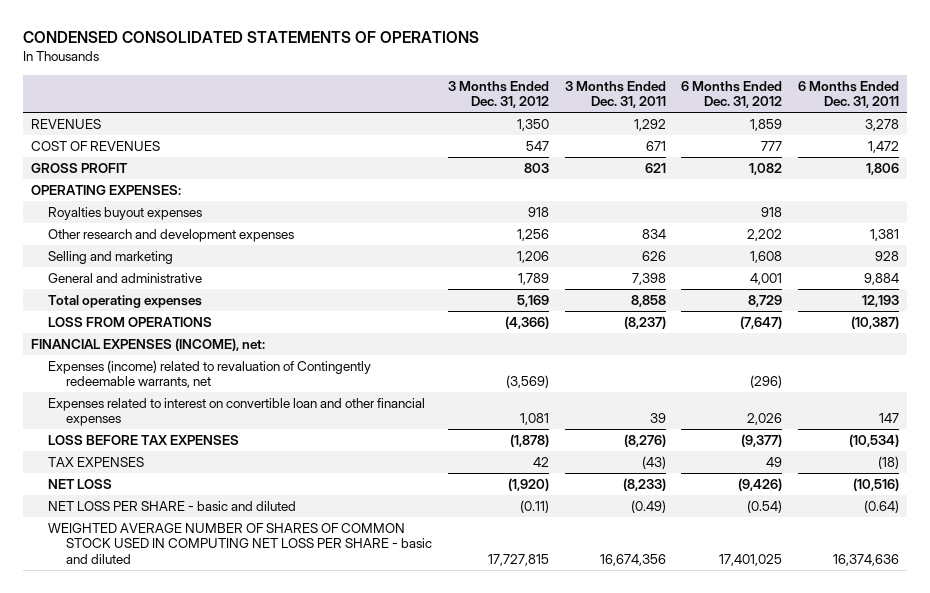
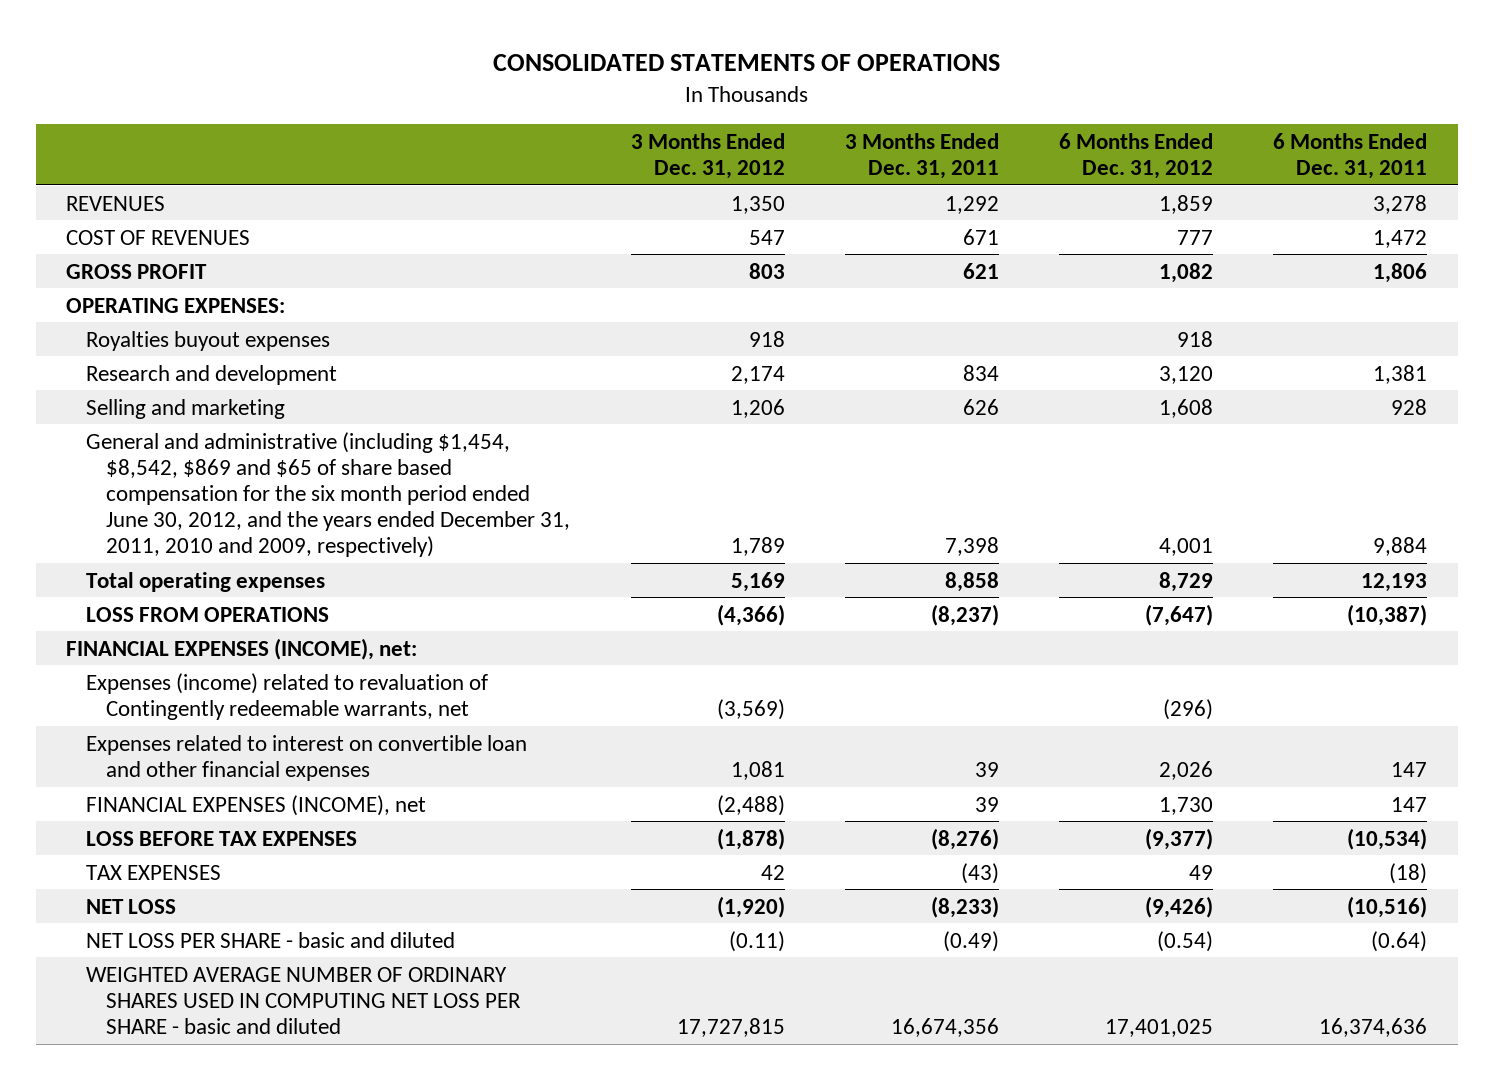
[22,31,479,44] CONDENSED CONSOLIDATED STATEMENTS OF OPERATIONS -> [492,54,1000,72] CONSOLIDATED STATEMENTS OF OPERATIONS
[48,228,295,242] Other research and development expenses -> [86,364,338,385] Research and development
[517,228,550,241] 1,256 -> [730,365,785,384] 2,174
[747,228,783,241] 2,202 -> [1159,365,1214,384] 3,120
[48,272,203,283] General and administrative -> [86,431,571,558] General and administrative (including $1,454, $8,542, $869 and $65 of share based compensation for the six month period ended June 30, 2012, and the years ended December 31, 2011, 2010 and 2009, respectively)
none -> [86,794,427,816] FINANCIAL EXPENSES (INCOME), net
[48,522,433,564] WEIGHTED AVERAGE NUMBER OF SHARES OF COMMON STOCK USED IN COMPUTING NET LOSS PER SHARE - basic and diluted -> [86,966,522,1034] WEIGHTED AVERAGE NUMBER OF ORDINARY SHARES USED IN COMPUTING NET LOSS PER SHARE - basic and diluted

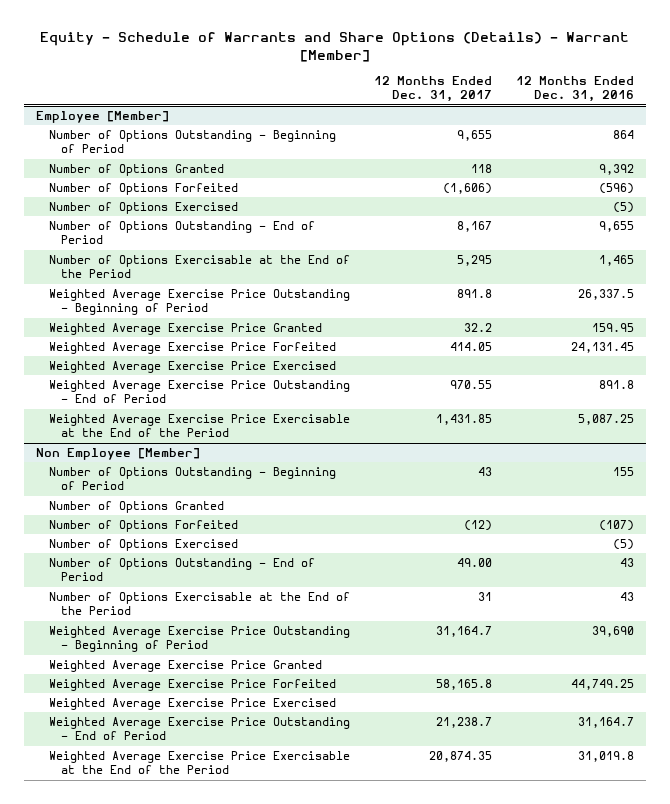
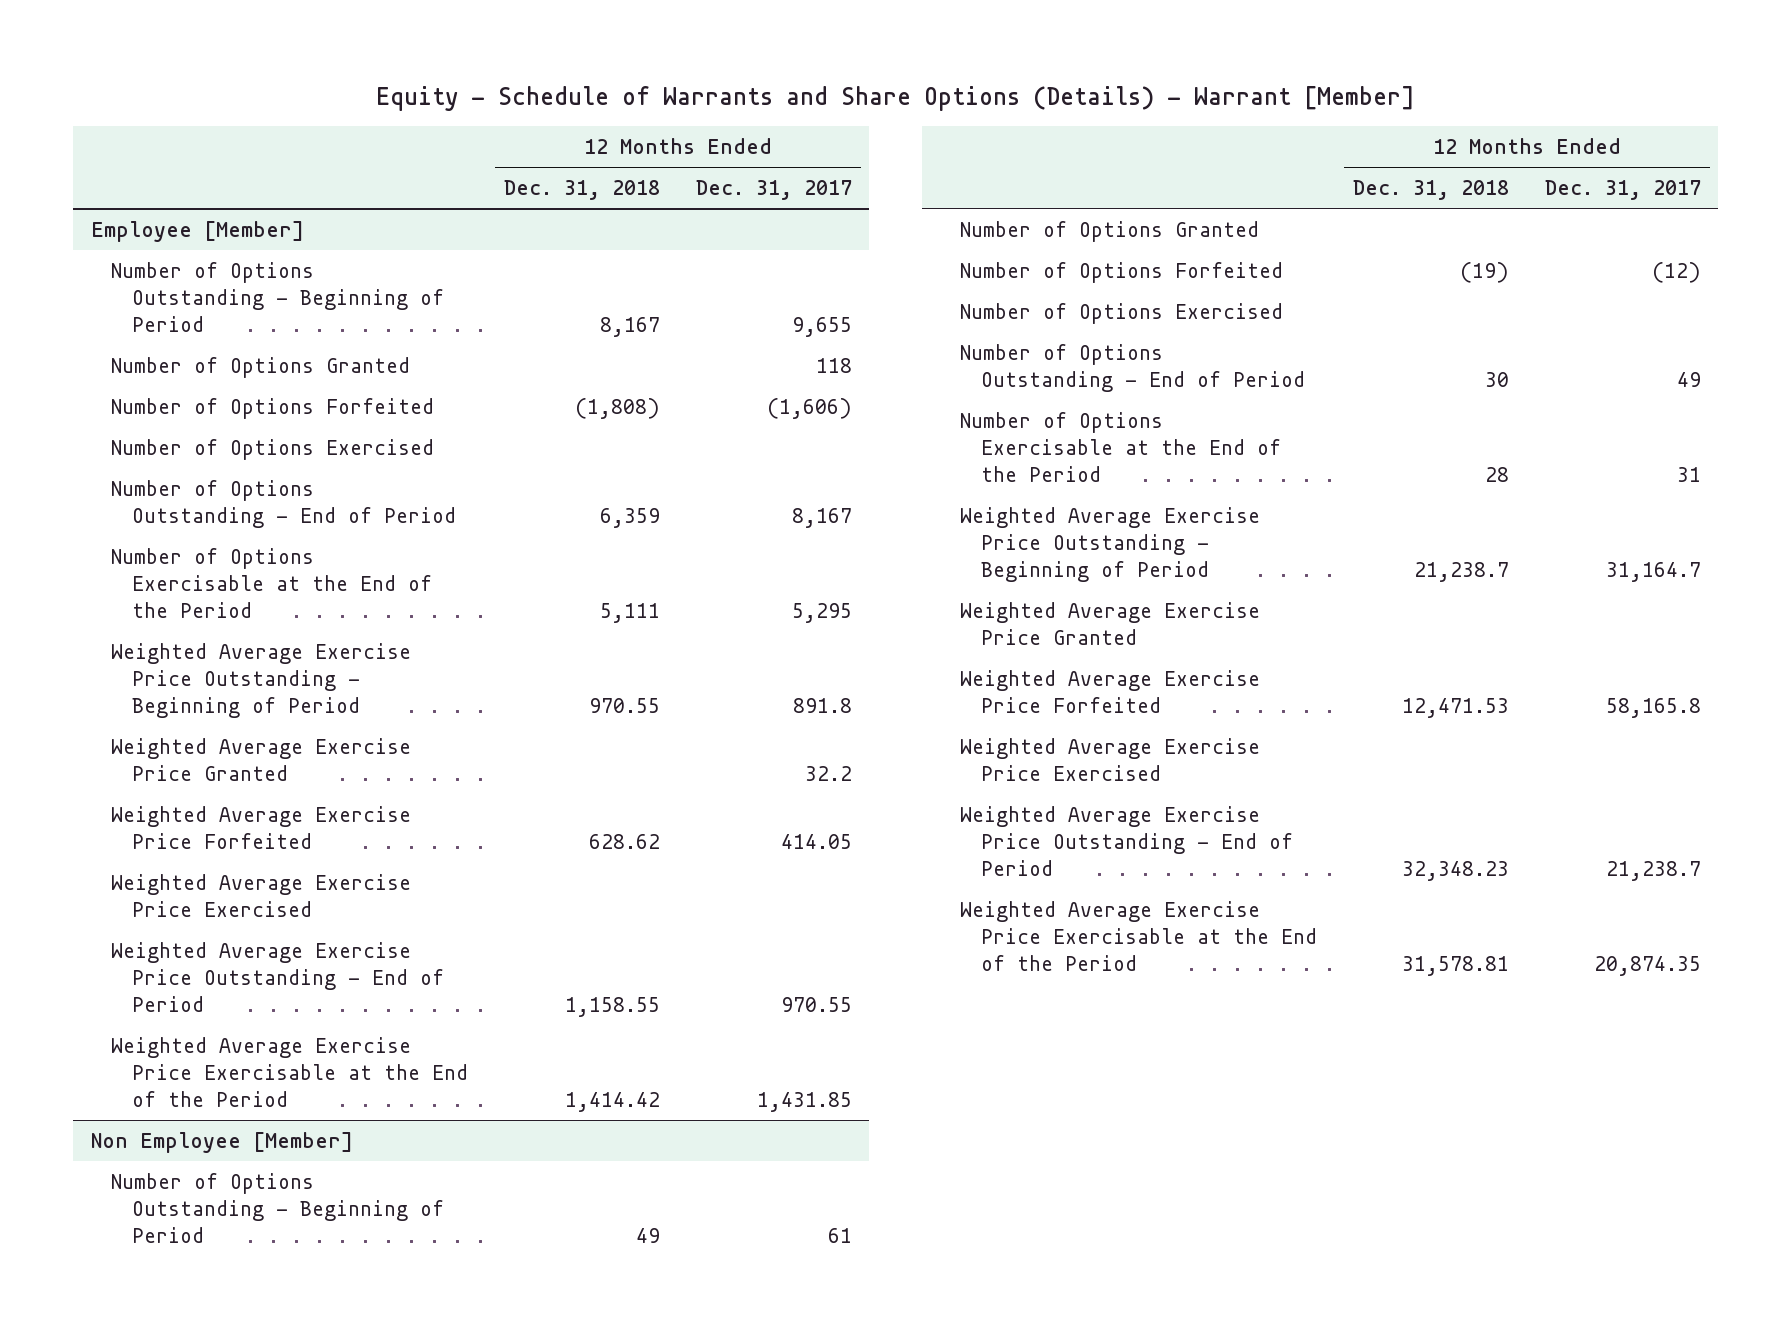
[515,75,634,103] 12 Months Ended Dec. 31, 2016 -> none
none -> [503,179,660,200] Dec. 31, 2018
[477,466,492,476] 43 -> [827,1227,852,1243] 61
[456,557,492,567] 49.00 -> [1676,371,1701,387] 49

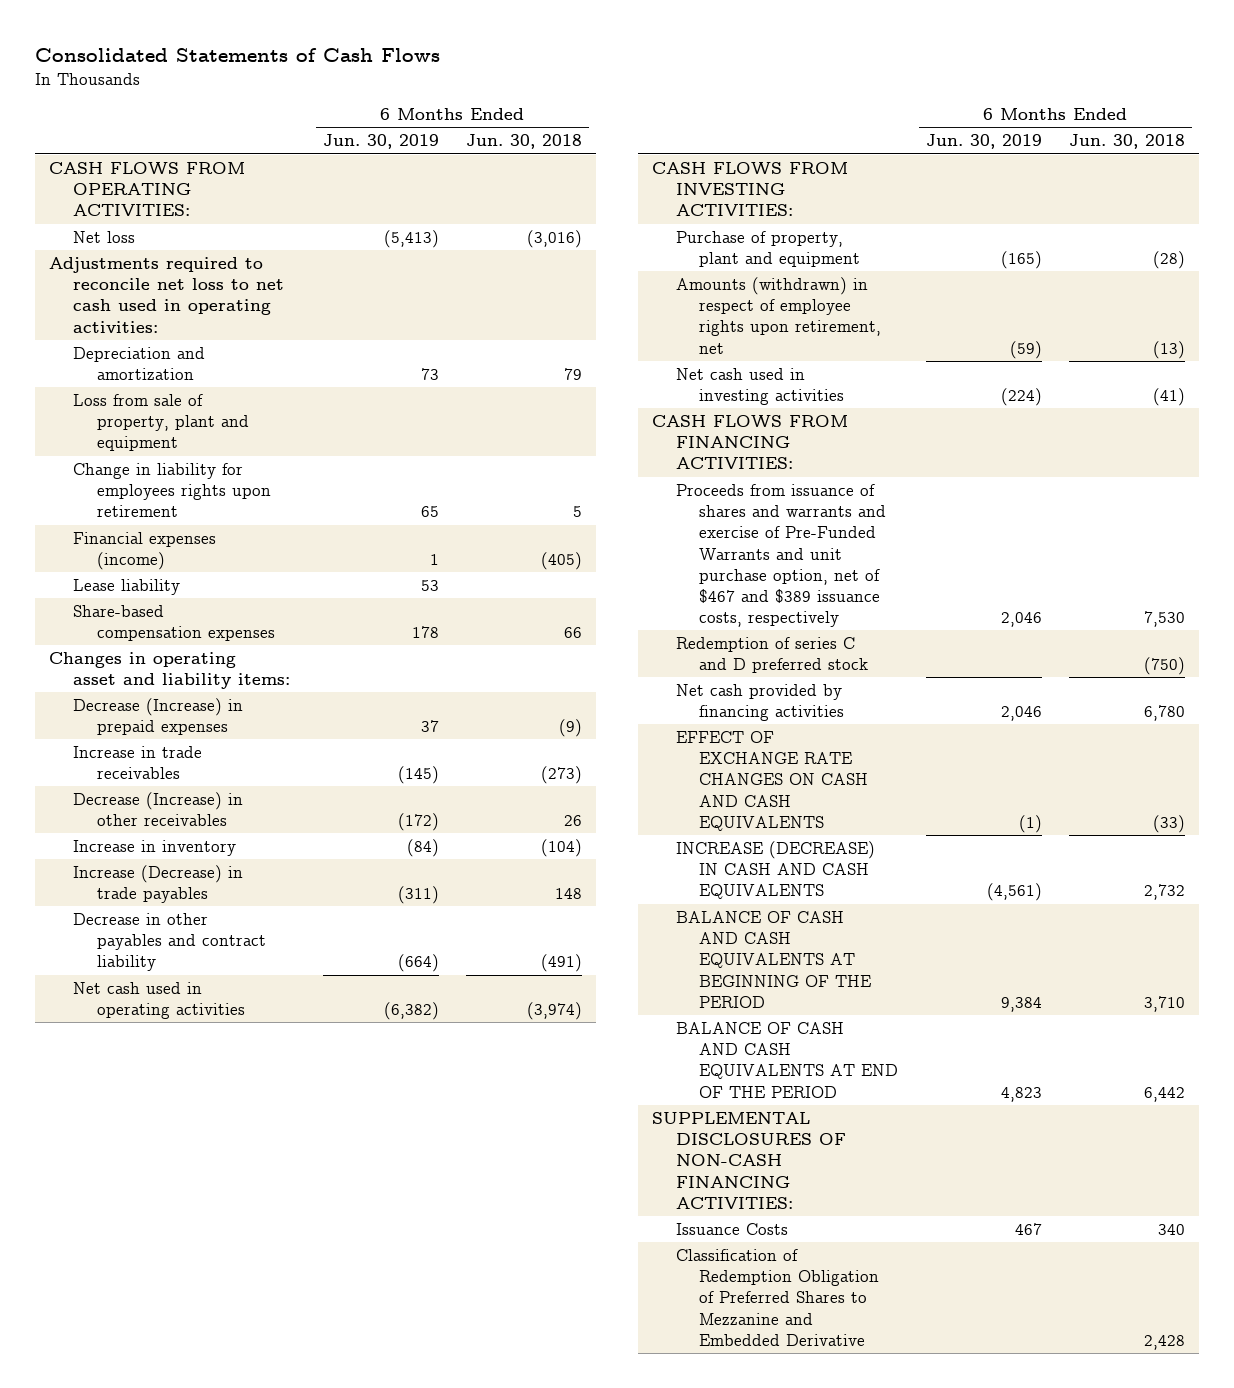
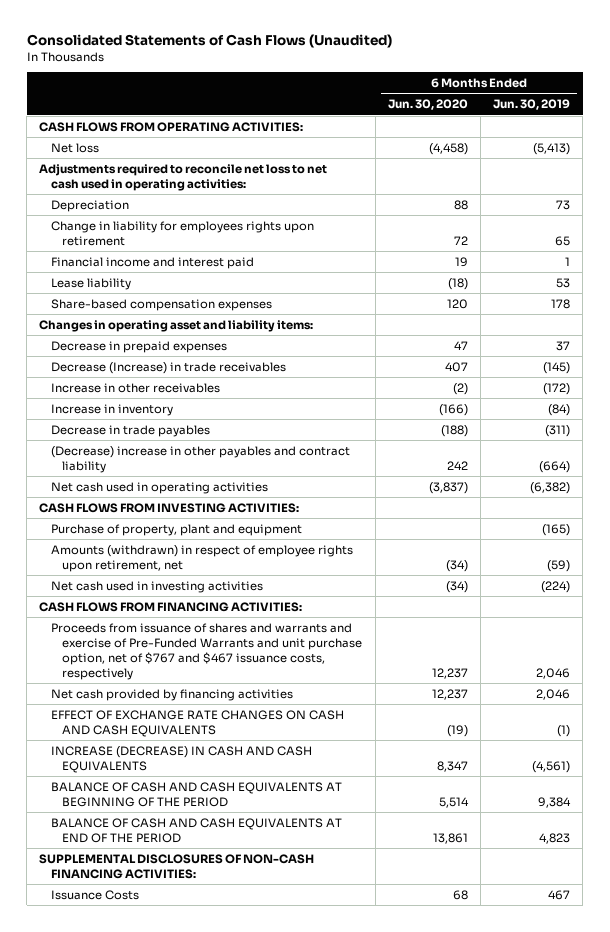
[35,47,441,62] Consolidated Statements of Cash Flows -> [26,33,392,48] Consolidated Statements of Cash Flows (Unaudited)
[466,134,583,150] Jun. 30, 2018 -> none
none -> [387,99,468,111] Jun. 30, 2020
[72,346,205,381] Depreciation and amortization -> none
[72,393,249,452] Loss from sale of property, plant and equipment -> none
none -> [50,199,129,212] Depreciation
[72,531,216,571] Financial expenses (income) -> [50,256,254,269] Financial income and interest paid
[72,697,243,736] Decrease (Increase) in prepaid expenses -> [50,340,227,353] Decrease in prepaid expenses
[72,745,202,780] Increase in trade receivables -> [50,361,286,374] Decrease (Increase) in trade receivables
[72,791,243,827] Decrease (Increase) in other receivables -> [50,382,220,393] Increase in other receivables
[72,864,243,904] Increase (Decrease) in trade payables -> [50,424,210,437] Decrease in trade payables
[72,912,266,972] Decrease in other payables and contract liability -> [50,445,350,473] (Decrease) increase in other payables and contract liability
[675,636,869,674] Redemption of series C and D preferred stock -> none
[675,483,887,628] Proceeds from issuance of shares and warrants and exercise of Pre-Funded Warrants and unit purchase option, net of $467 and $389 issuance costs, respectively -> [50,622,363,680] Proceeds from issuance of shares and warrants and exercise of Pre-Funded Warrants and unit purchase option, net of $767 and $467 issuance costs, respectively
[675,1248,880,1346] Classification of Redemption Obligation of Preferred Shares to Mezzanine and Embedded Derivative -> none

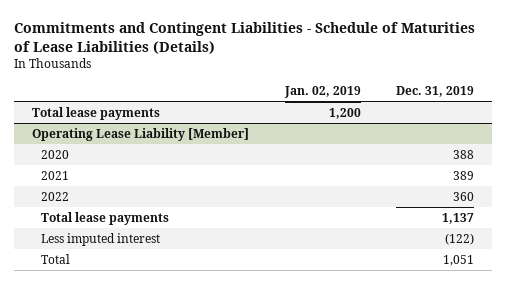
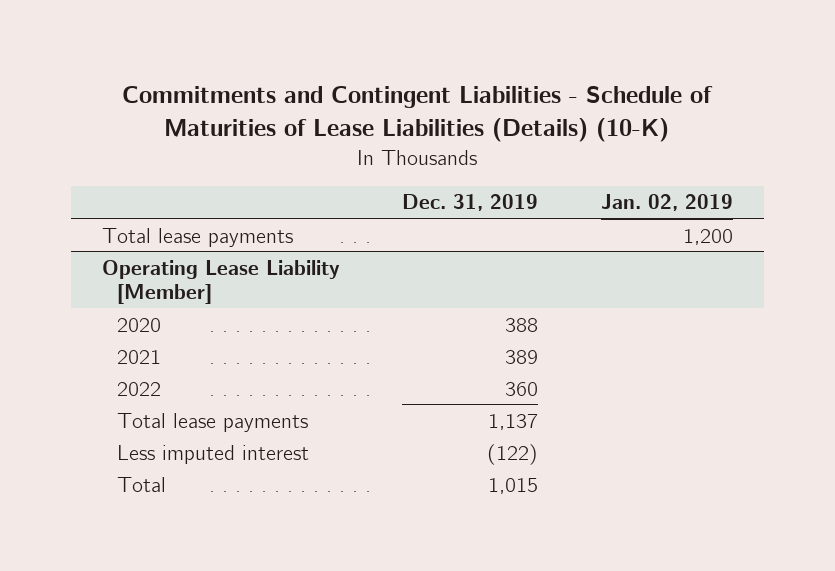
[14,22,476,55] Commitments and Contingent Liabilities - Schedule of Maturities of Lease Liabilities (Details) -> [122,86,714,143] Commitments and Contingent Liabilities - Schedule of Maturities of Lease Liabilities (Details) (10-K)
[443,254,475,266] 1,051 -> [488,477,539,494] 1,015

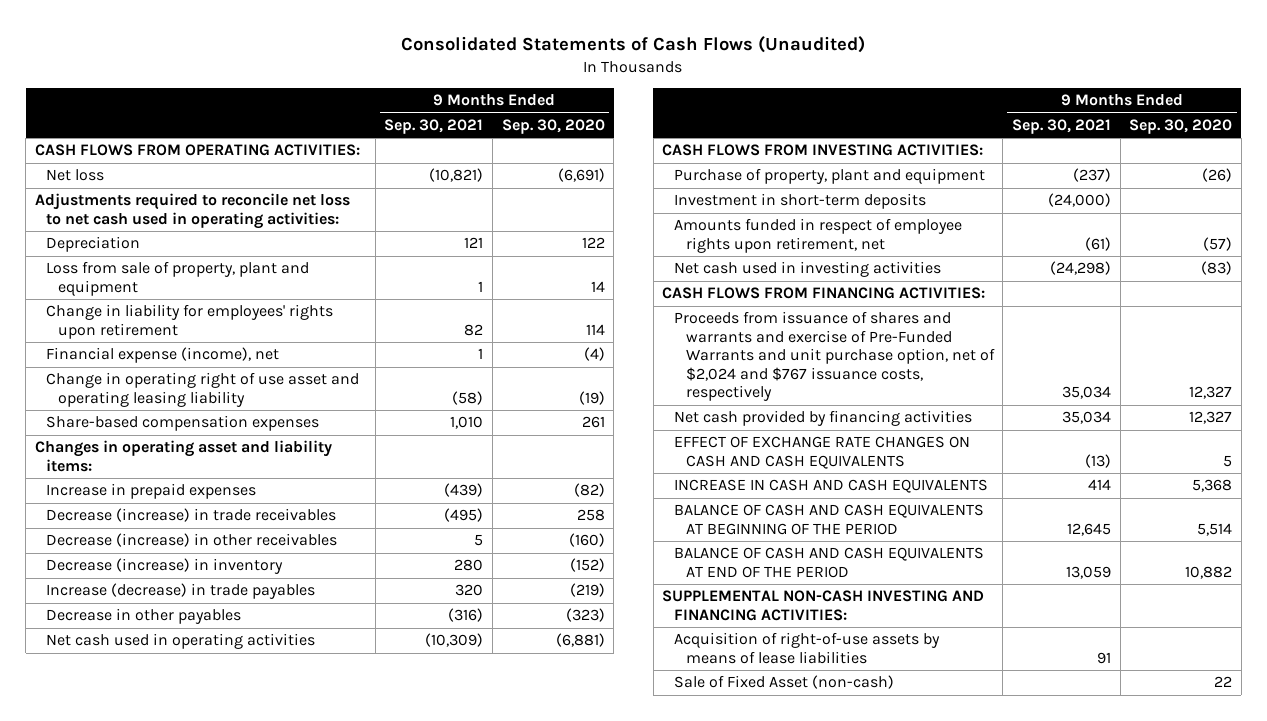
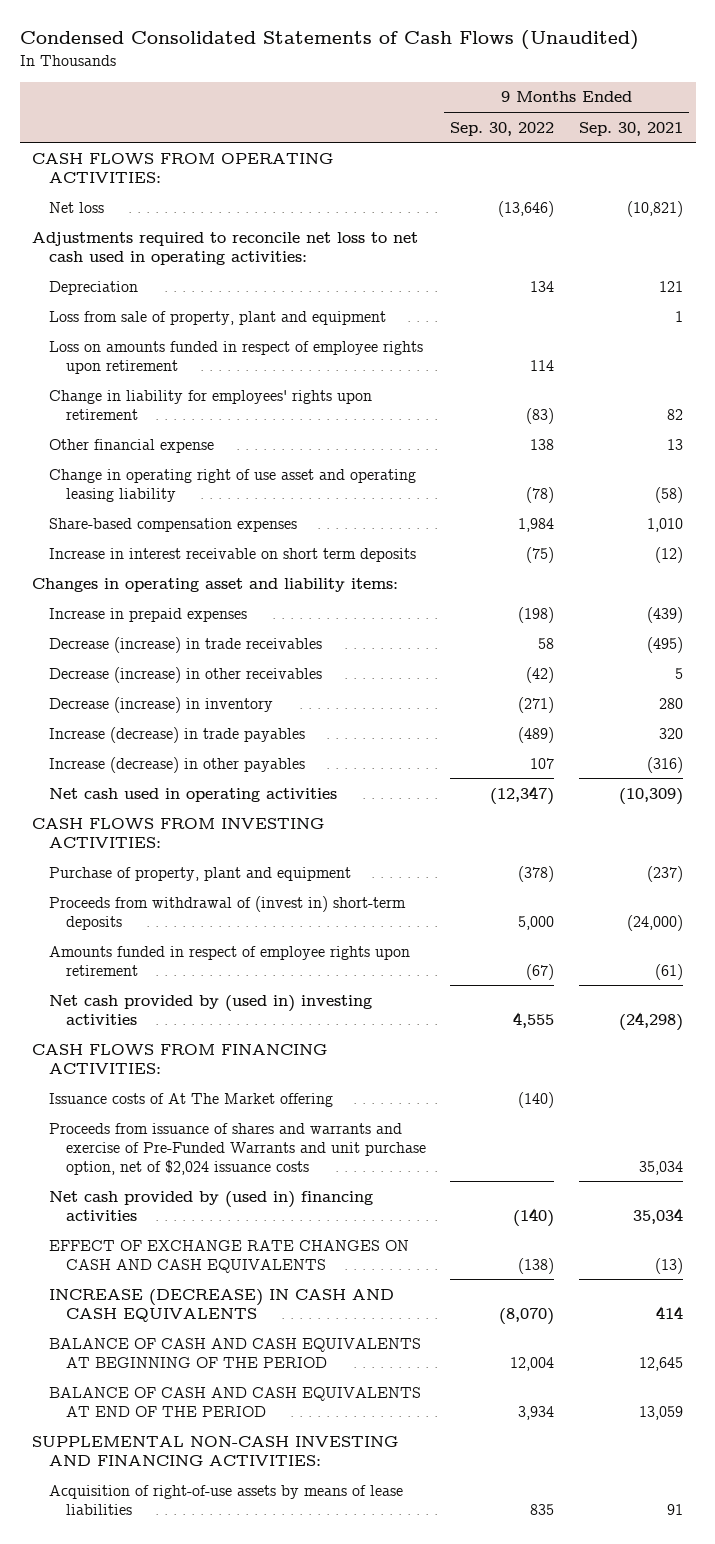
[401,36,866,54] Consolidated Statements of Cash Flows (Unaudited) -> [19,30,639,51] Condensed Consolidated Statements of Cash Flows (Unaudited)
[501,118,605,134] Sep. 30, 2020 -> none
none -> [450,121,555,136] Sep. 30, 2022
none -> [48,340,423,374] Loss on amounts funded in respect of employee rights upon retirement
[46,347,280,364] Financial expense (income), net -> [48,438,214,453] Other financial expense
[478,348,484,360] 1 -> [667,438,684,450] 13
none -> [48,547,416,562] Increase in interest receivable on short term deposits
[46,608,242,625] Decrease in other payables -> [48,756,305,773] Increase (decrease) in other payables
[674,193,927,210] Investment in short-term deposits -> none
none -> [48,895,406,930] Proceeds from withdrawal of (invest in) short-term deposits
[674,218,963,253] Amounts funded in respect of employee rights upon retirement, net -> [48,945,410,976] Amounts funded in respect of employee rights upon retirement
[674,261,942,278] Net cash used in investing activities -> [48,994,372,1025] Net cash provided by (used in) investing activities
none -> [48,1092,333,1107] Issuance costs of At The Market offering
[674,311,995,402] Proceeds from issuance of shares and warrants and exercise of Pre-Funded Warrants and unit purchase option, net of $2,024 and $767 issuance costs, respectively -> [48,1122,426,1175] Proceeds from issuance of shares and warrants and exercise of Pre-Funded Warrants and unit purchase option, net of $2,024 issuance costs
[674,410,973,427] Net cash provided by financing activities -> [48,1190,373,1221] Net cash provided by (used in) financing activities
[674,479,989,494] INCREASE IN CASH AND CASH EQUIVALENTS -> [48,1288,394,1322] INCREASE (DECREASE) IN CASH AND CASH EQUIVALENTS
[674,675,895,690] Sale of Fixed Asset (non-cash) -> none

